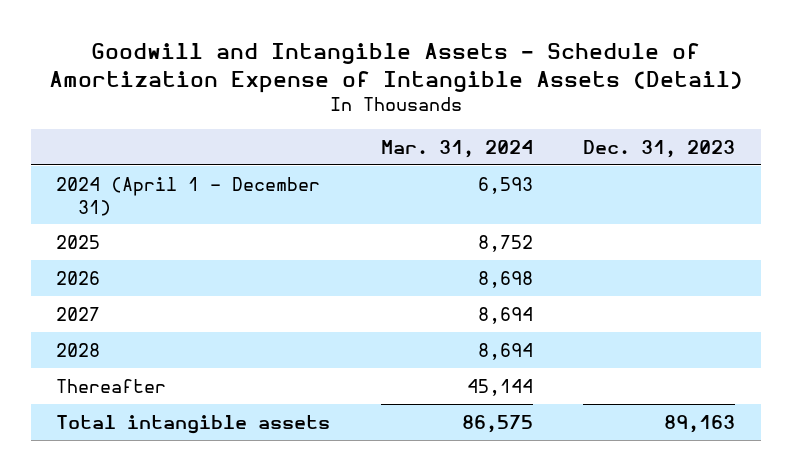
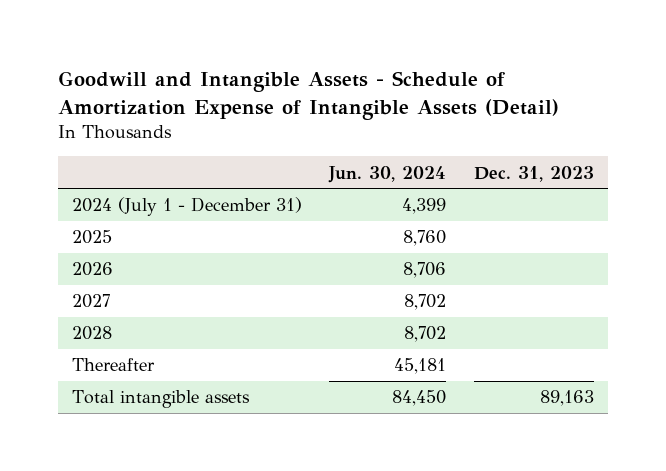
[380,139,533,158] Mar. 31, 2024 -> none
none -> [328,165,447,183] Jun. 30, 2024
[56,176,321,216] 2024 (April 1 - December 31) -> [71,197,302,217] 2024 (July 1 - December 31)

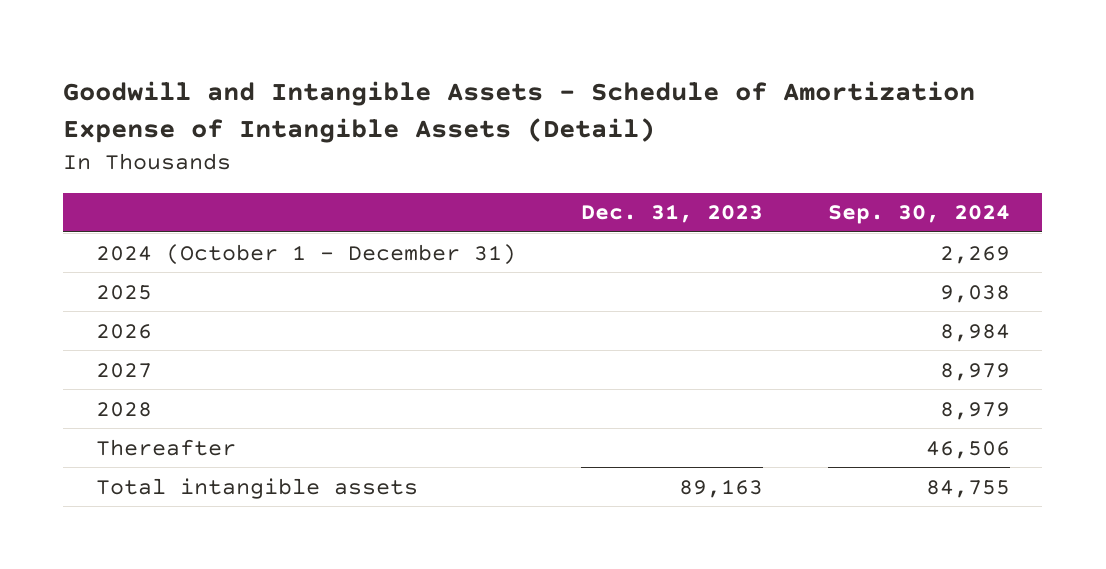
[328,165,447,183] Jun. 30, 2024 -> none
none -> [827,205,1010,225] Sep. 30, 2024
[71,197,302,217] 2024 (July 1 - December 31) -> [95,243,516,265] 2024 (October 1 - December 31)

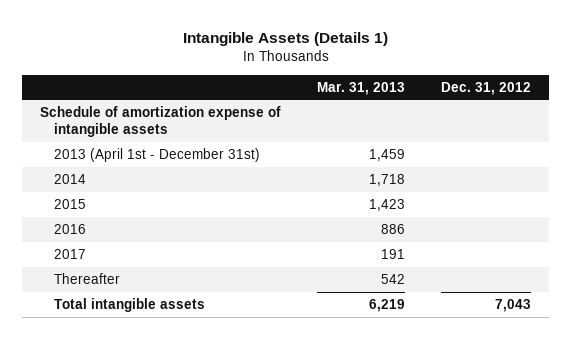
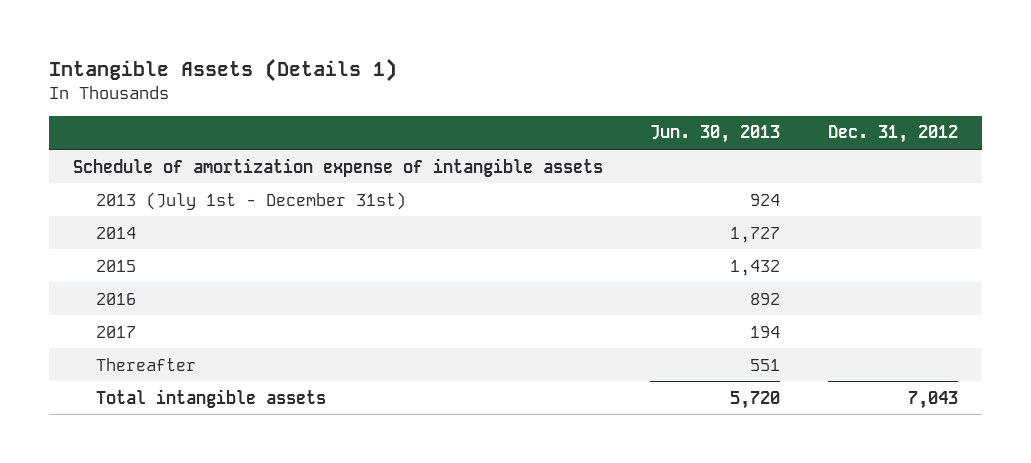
[317,81,406,95] Mar. 31, 2013 -> none
none -> [650,125,781,144] Jun. 30, 2013
[54,147,261,162] 2013 (April 1st - December 31st) -> [95,191,406,210] 2013 (July 1st - December 31st)

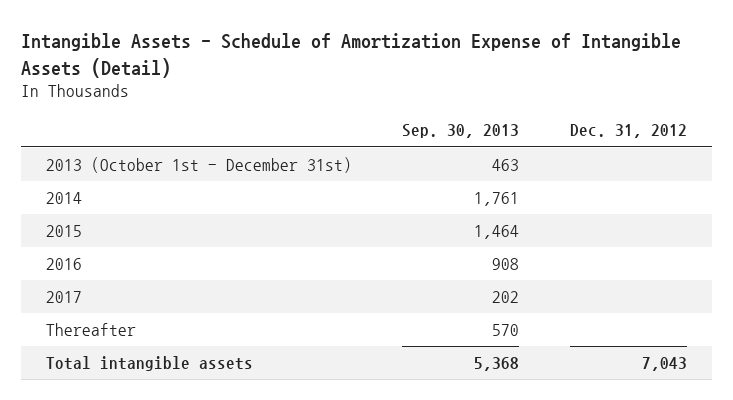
[49,57,398,82] Intangible Assets (Details 1) -> [21,33,682,78] Intangible Assets - Schedule of Amortization Expense of Intangible Assets (Detail)
[650,125,781,144] Jun. 30, 2013 -> none
none -> [402,124,520,139] Sep. 30, 2013
[72,157,603,177] Schedule of amortization expense of intangible assets -> none
[95,191,406,210] 2013 (July 1st - December 31st) -> [46,157,353,174] 2013 (October 1st - December 31st)

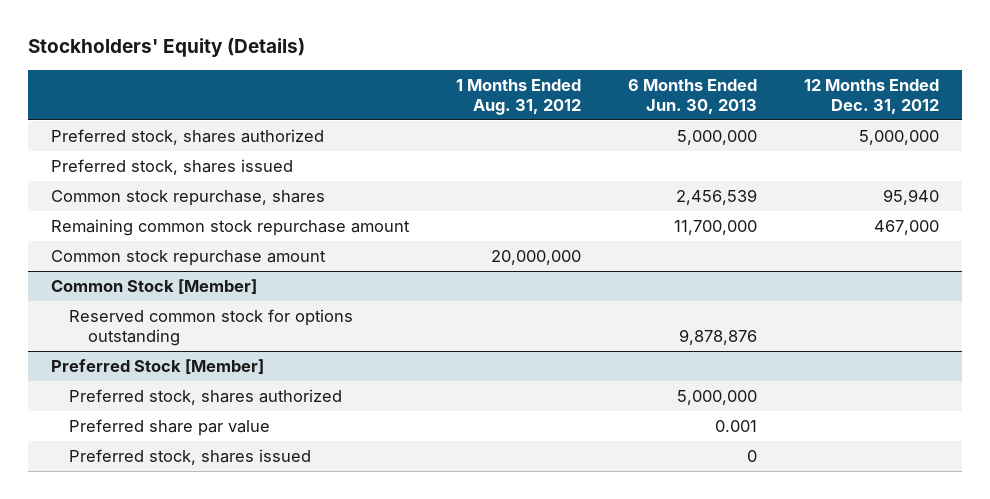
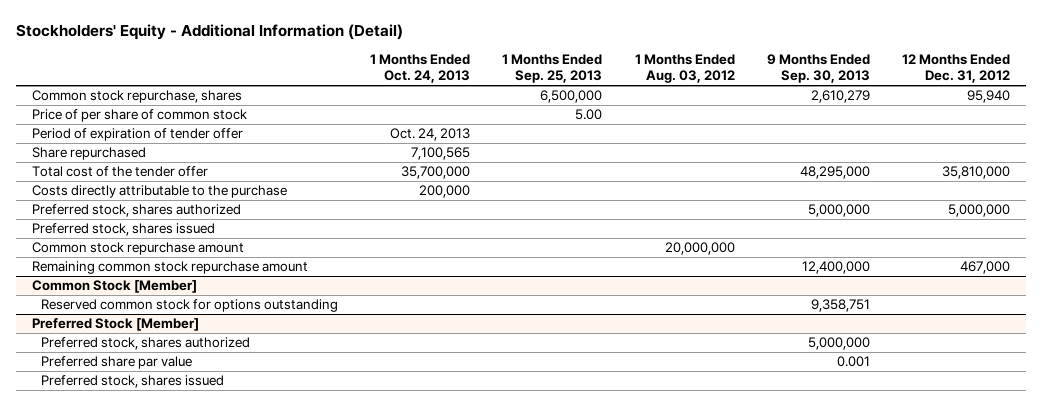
[27,38,305,58] Stockholders' Equity (Details) -> [15,24,403,41] Stockholders' Equity - Additional Information (Detail)
[456,79,582,115] 1 Months Ended Aug. 31, 2012 -> none
[628,79,758,114] 6 Months Ended Jun. 30, 2013 -> none
none -> [370,54,471,84] 1 Months Ended Oct. 24, 2013
none -> [502,54,603,84] 1 Months Ended Sep. 25, 2013
none -> [634,54,735,84] 1 Months Ended Aug. 03, 2012
none -> [766,54,870,84] 9 Months Ended Sep. 30, 2013
[51,190,326,207] Common stock repurchase, shares -> [31,90,242,104] Common stock repurchase, shares
none -> [31,109,247,123] Price of per share of common stock
none -> [31,128,243,142] Period of expiration of tender offer
none -> [31,147,146,161] Share repurchased
none -> [31,166,208,178] Total cost of the tender offer
none -> [31,185,287,199] Costs directly attributable to the purchase
[51,219,411,237] Remaining common stock repurchase amount -> [31,261,308,275] Remaining common stock repurchase amount

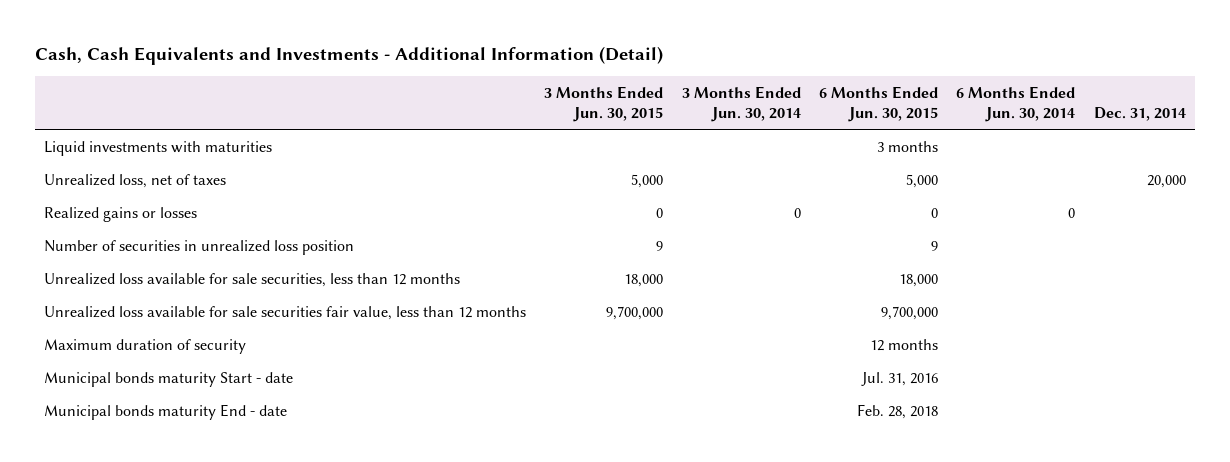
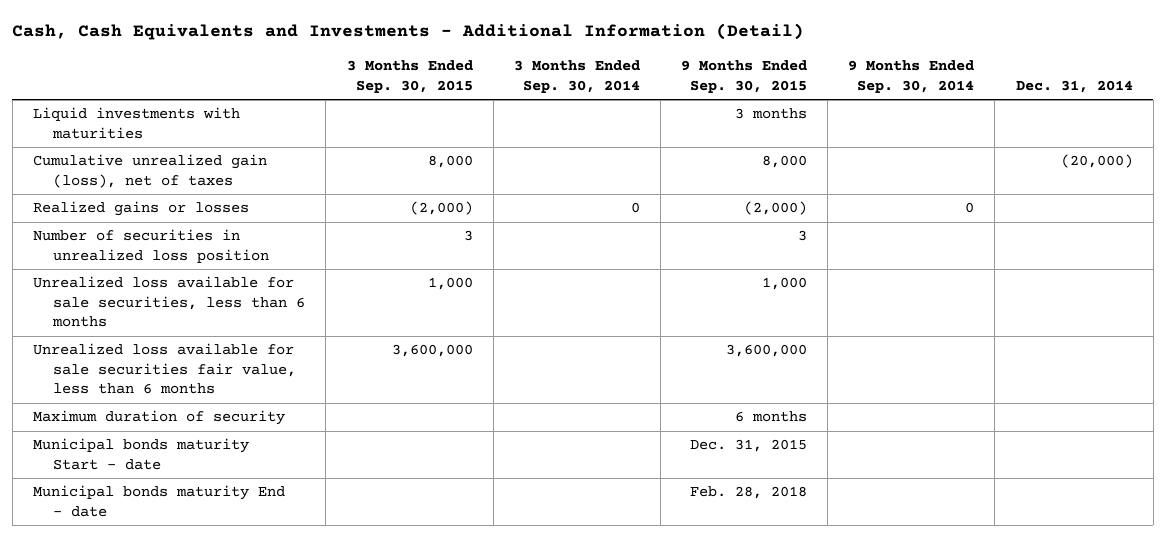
[544,85,664,123] 3 Months Ended Jun. 30, 2015 -> none
[681,85,801,123] 3 Months Ended Jun. 30, 2014 -> none
[819,85,939,123] 6 Months Ended Jun. 30, 2015 -> none
[956,85,1076,123] 6 Months Ended Jun. 30, 2014 -> none
none -> [346,60,473,93] 3 Months Ended Sep. 30, 2015
none -> [513,60,640,93] 3 Months Ended Sep. 30, 2014
none -> [681,60,808,93] 9 Months Ended Sep. 30, 2015
none -> [848,60,975,93] 9 Months Ended Sep. 30, 2014
[43,173,226,188] Unrealized loss, net of taxes -> [33,154,268,188] Cumulative unrealized gain (loss), net of taxes
[1146,174,1186,188] 20,000 -> [1060,154,1133,169] (20,000)
[43,272,460,287] Unrealized loss available for sale securities, less than 12 months -> [33,276,306,328] Unrealized loss available for sale securities, less than 6 months
[43,305,526,320] Unrealized loss available for sale securities fair value, less than 12 months -> [33,343,297,395] Unrealized loss available for sale securities fair value, less than 6 months

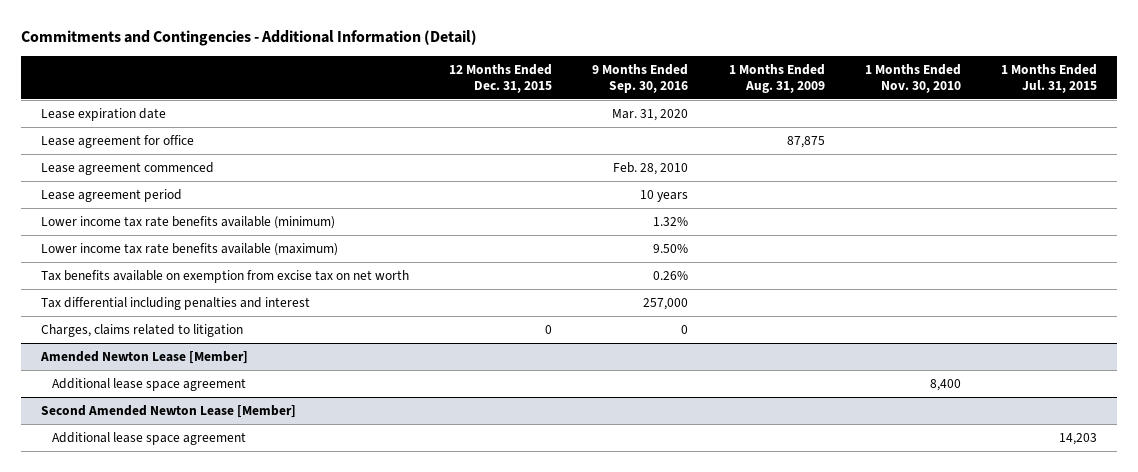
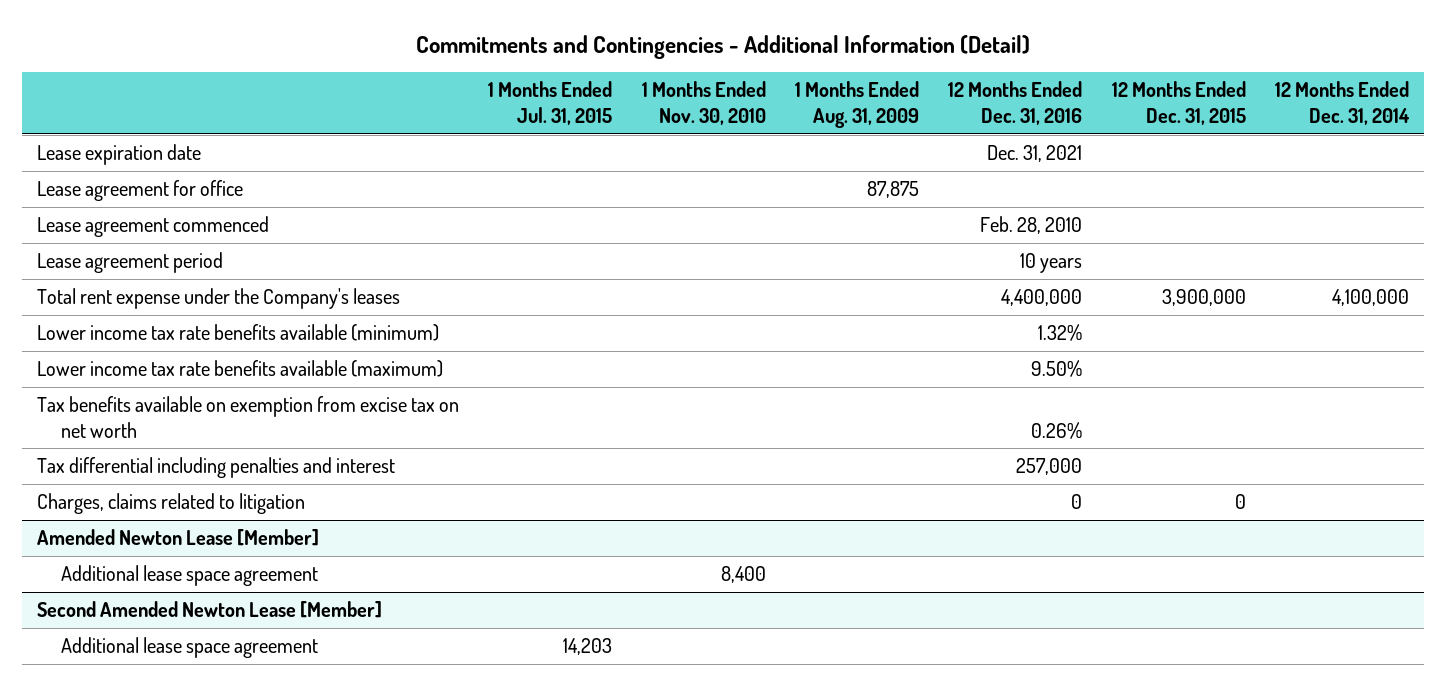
[592,63,689,93] 9 Months Ended Sep. 30, 2016 -> none
none -> [948,81,1083,125] 12 Months Ended Dec. 31, 2016
none -> [1275,81,1411,125] 12 Months Ended Dec. 31, 2014
none -> [36,288,400,310] Total rent expense under the Company's leases

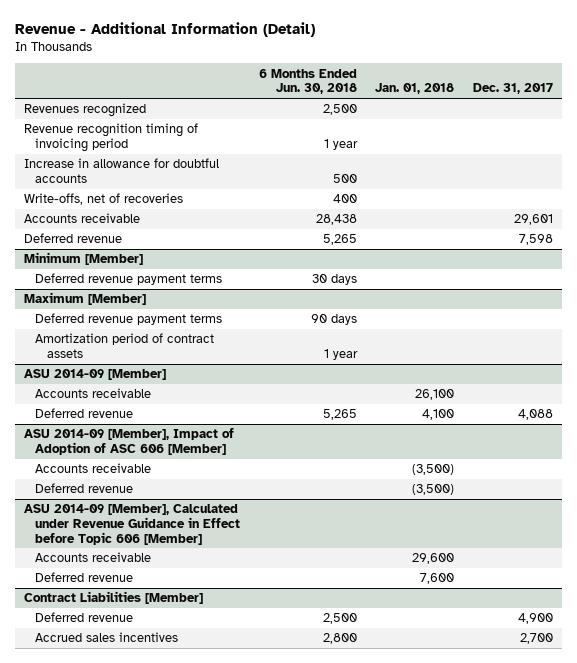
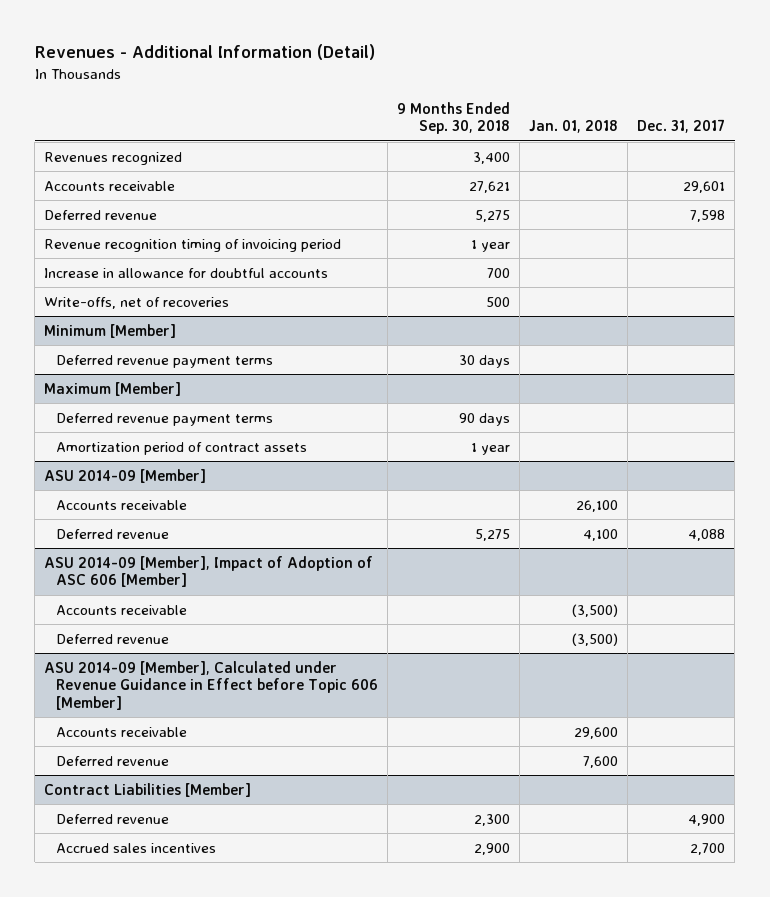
[14,22,315,38] Revenue - Additional Information (Detail) -> [34,44,375,61] Revenues - Additional Information (Detail)
[258,68,357,95] 6 Months Ended Jun. 30, 2018 -> none
none -> [396,101,510,134] 9 Months Ended Sep. 30, 2018
[23,213,140,224] Accounts receivable -> [44,180,176,191] Accounts receivable
[23,233,122,244] Deferred revenue -> [44,209,158,220] Deferred revenue

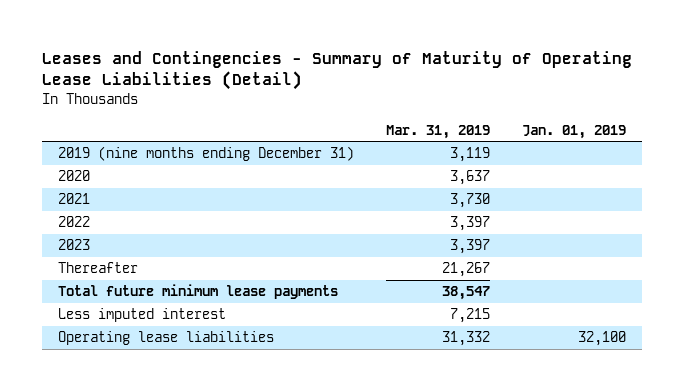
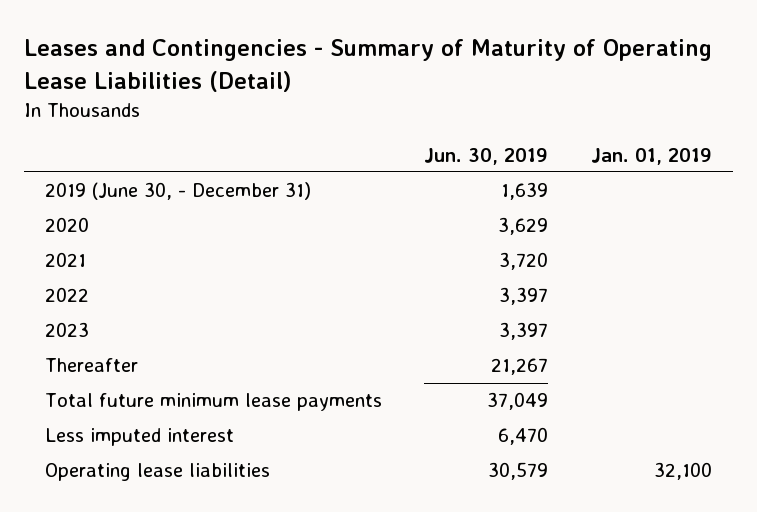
[386,124,491,139] Mar. 31, 2019 -> none
none -> [424,147,549,165] Jun. 30, 2019
[58,146,355,162] 2019 (nine months ending December 31) -> [45,182,312,201] 2019 (June 30, - December 31)

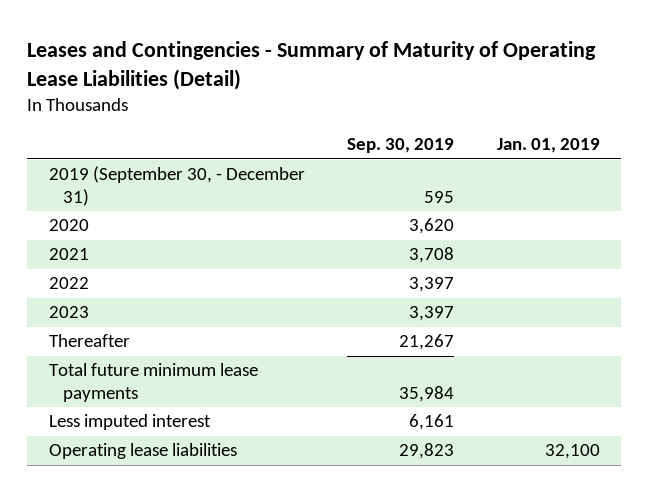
[424,147,549,165] Jun. 30, 2019 -> none
none -> [347,138,455,154] Sep. 30, 2019
[45,182,312,201] 2019 (June 30, - December 31) -> [48,166,305,206] 2019 (September 30, - December 31)

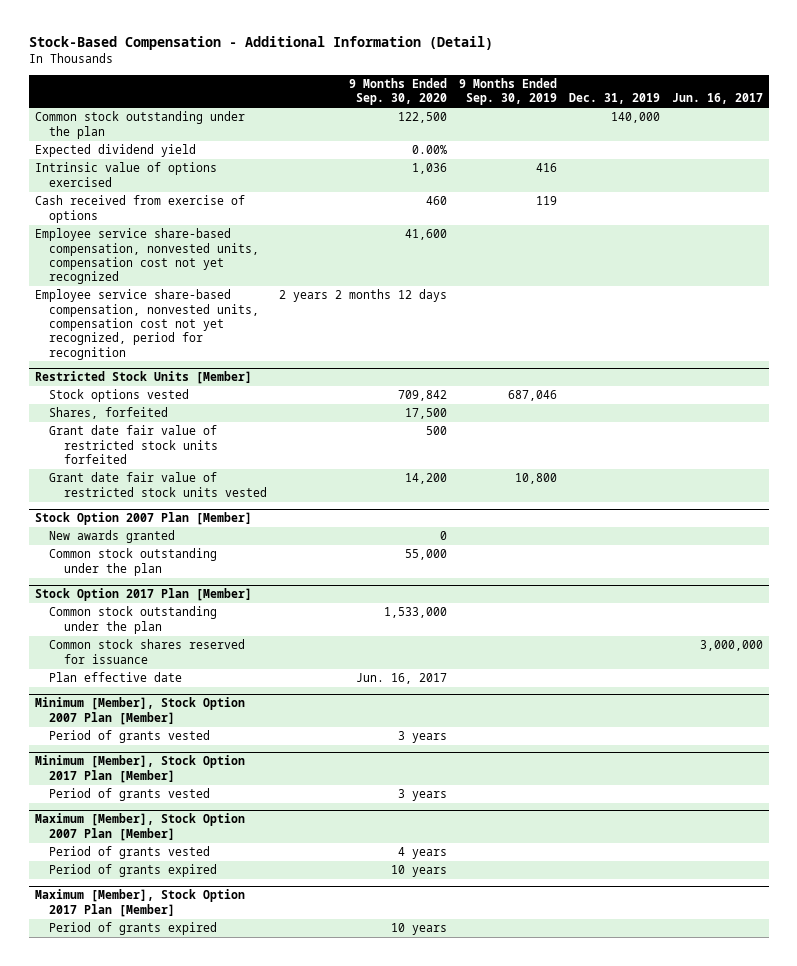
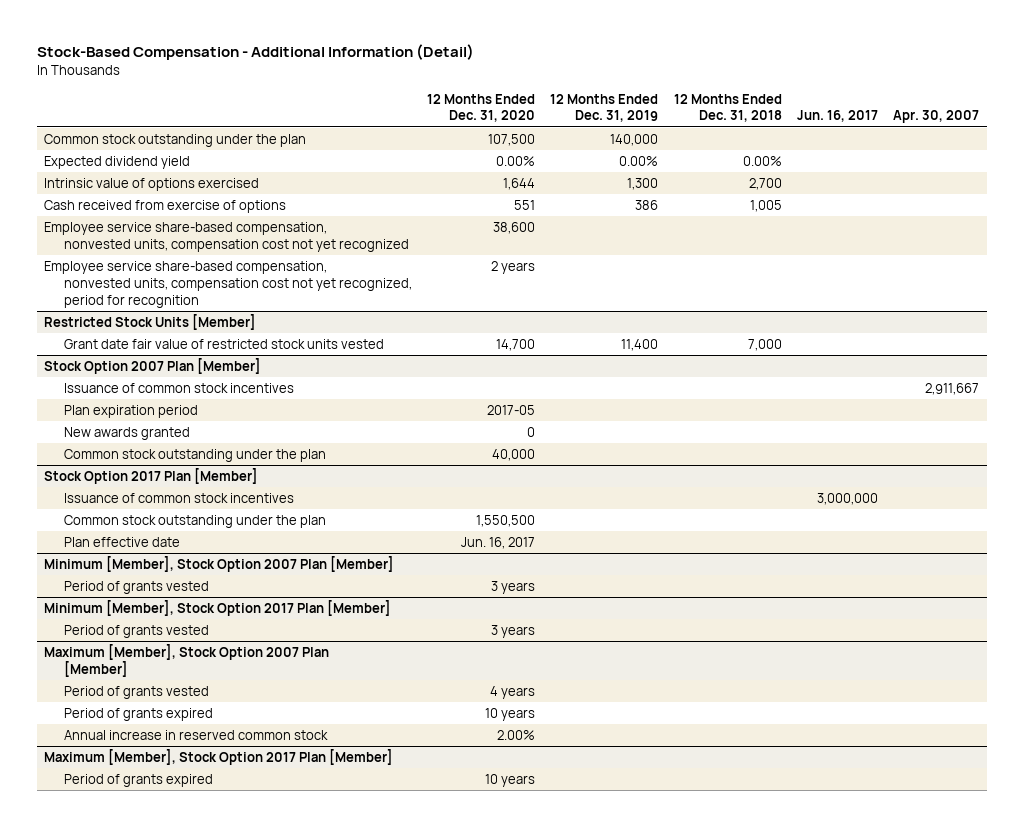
[348,77,447,106] 9 Months Ended Sep. 30, 2020 -> none
[458,77,557,106] 9 Months Ended Sep. 30, 2019 -> none
[568,93,660,105] Dec. 31, 2019 -> none
none -> [426,93,535,123] 12 Months Ended Dec. 31, 2020
none -> [550,93,659,123] 12 Months Ended Dec. 31, 2019
none -> [673,93,782,123] 12 Months Ended Dec. 31, 2018
none -> [893,110,980,124] Apr. 30, 2007
[49,389,190,403] Stock options vested -> none
[49,407,169,420] Shares, forfeited -> none
[49,425,218,464] Grant date fair value of restricted stock units forfeited -> none
none -> [63,382,294,393] Issuance of common stock incentives
none -> [63,404,198,418] Plan expiration period
none -> [63,492,294,503] Issuance of common stock incentives
[49,639,246,664] Common stock shares reserved for issuance -> none
none -> [63,729,328,740] Annual increase in reserved common stock

